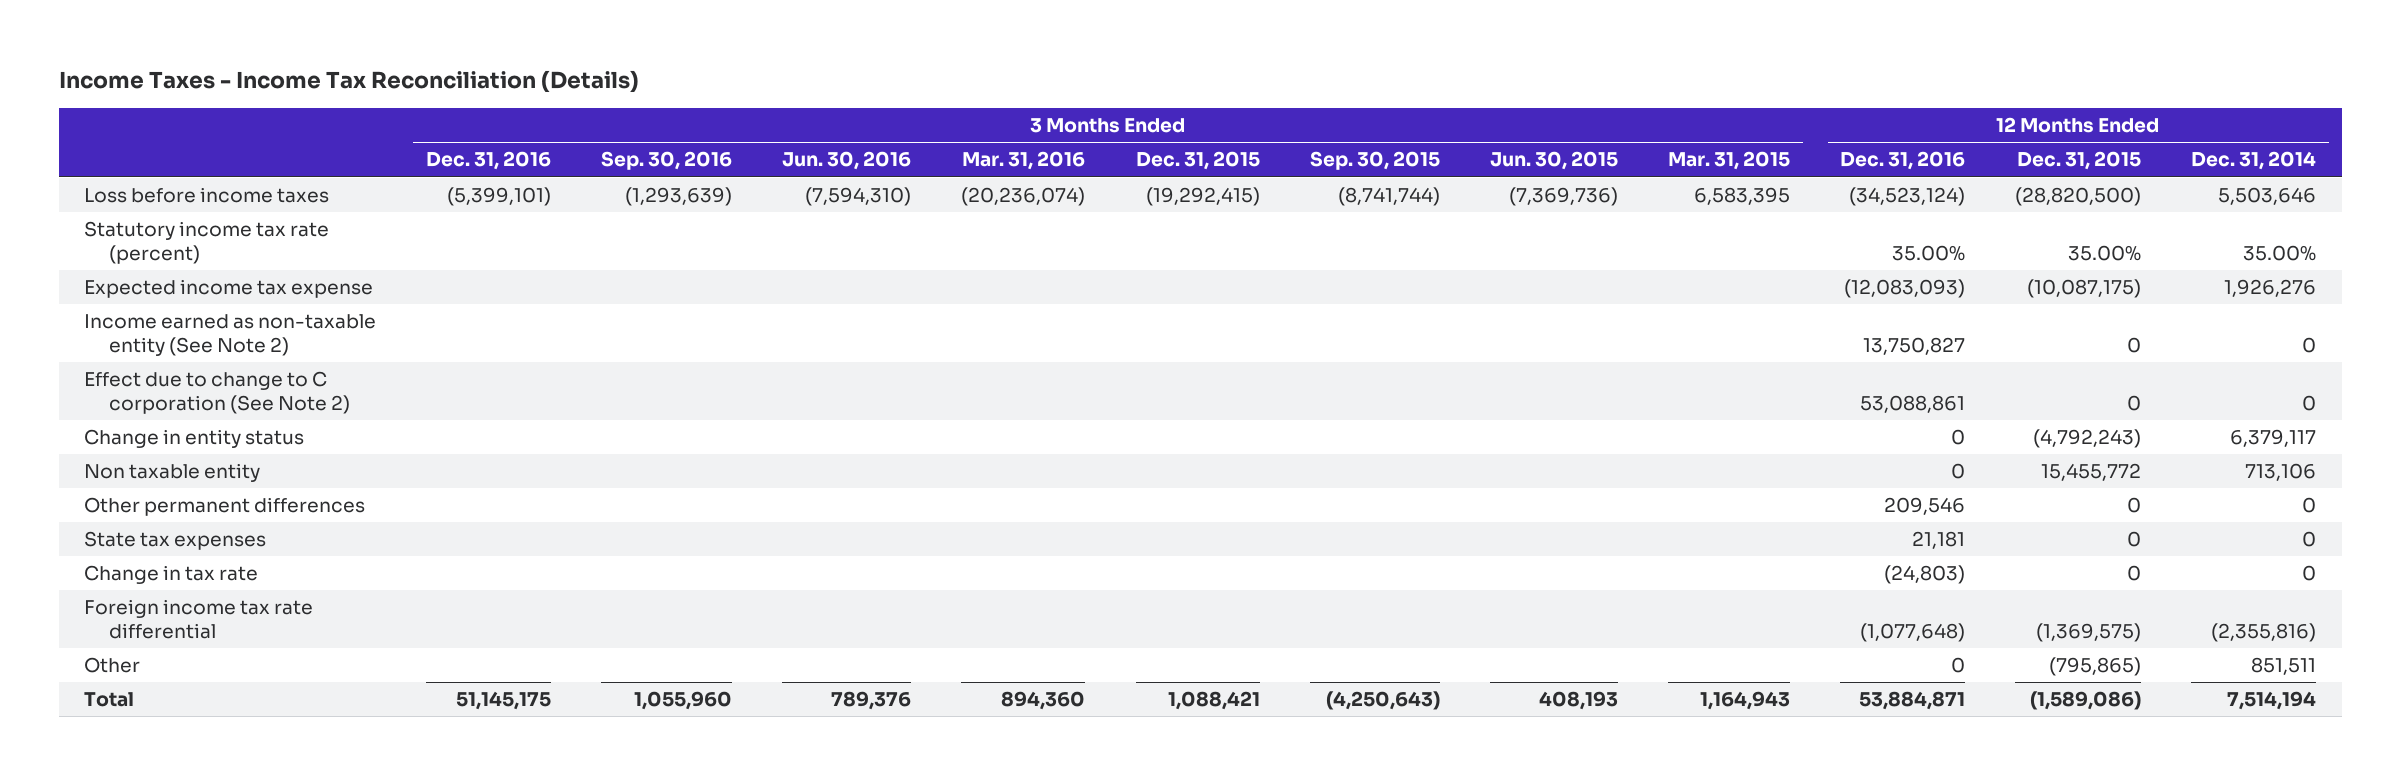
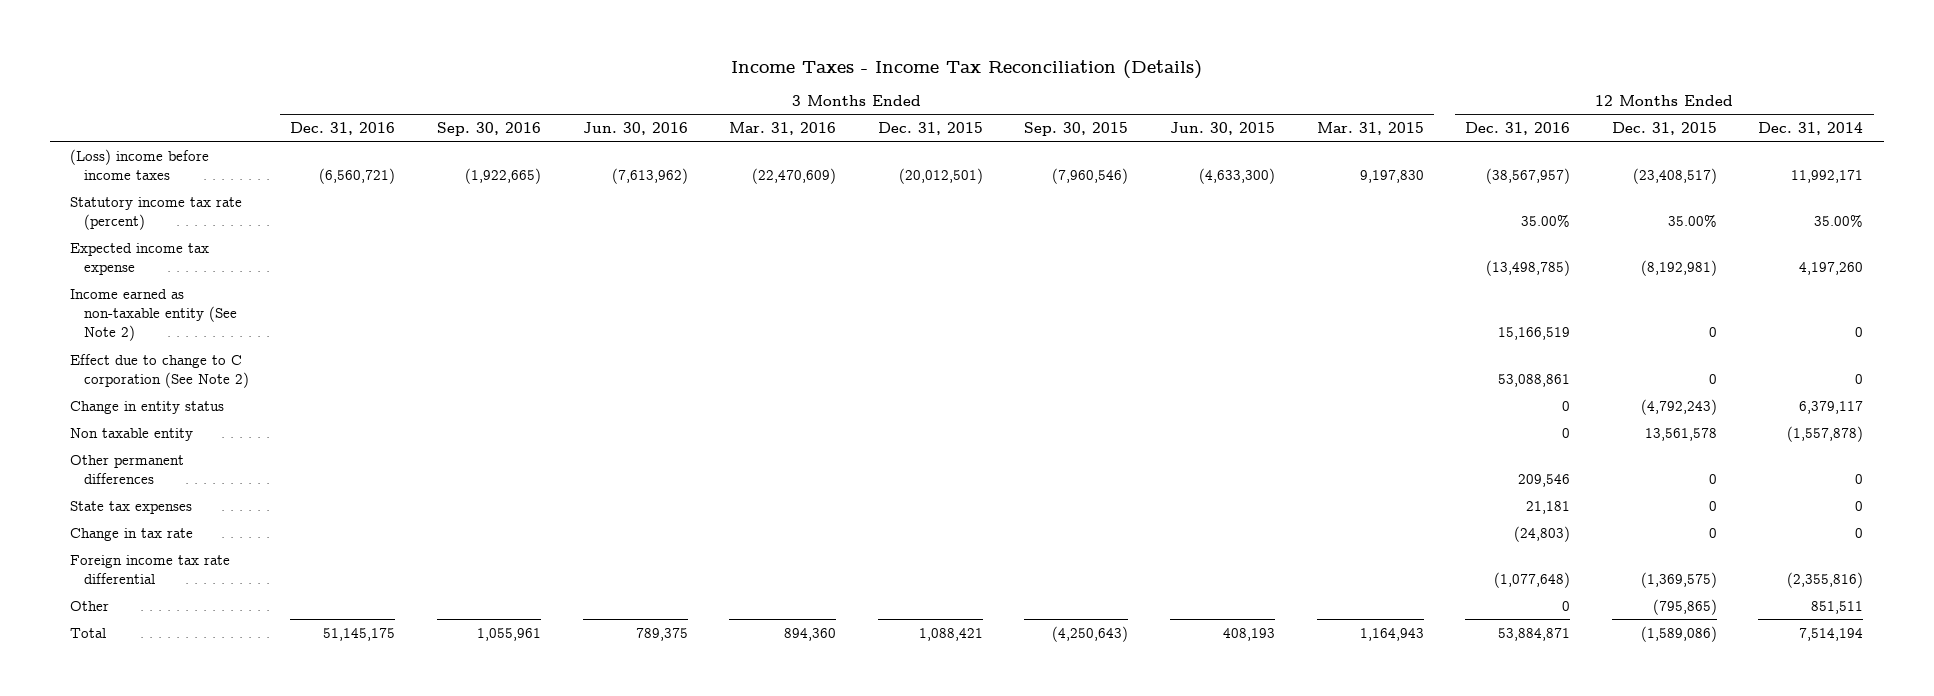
[83,187,329,204] Loss before income taxes -> [70,148,210,180] (Loss) income before income taxes
[446,187,551,207] (5,399,101) -> [319,167,396,184] (6,560,721)
[625,187,733,207] (1,293,639) -> [465,167,542,184] (1,922,665)
[805,187,912,207] (7,594,310) -> [611,167,688,184] (7,613,962)
[961,187,1086,207] (20,236,074) -> [752,167,837,184] (22,470,609)
[1145,187,1260,207] (19,292,415) -> [898,167,983,184] (20,012,501)
[1337,187,1440,207] (8,741,744) -> [1052,167,1129,184] (7,960,546)
[1508,187,1618,207] (7,369,736) -> [1199,167,1276,184] (4,633,300)
[1693,187,1790,206] 6,583,395 -> [1359,169,1424,183] 9,197,830
[1849,187,1966,207] (34,523,124) -> [1486,167,1571,184] (38,567,957)
[2015,187,2142,207] (28,820,500) -> [1632,167,1717,184] (23,408,517)
[2218,187,2317,206] 5,503,646 -> [1791,169,1864,183] 11,992,171
[1844,279,1966,299] (12,083,093) -> [1486,259,1571,276] (13,498,785)
[2027,279,2142,299] (10,087,175) -> [1640,259,1717,276] (8,192,981)
[2224,279,2317,298] 1,926,276 -> [1799,261,1864,275] 4,197,260
[1863,336,1966,355] 13,750,827 -> [1498,327,1571,341] 15,166,519
[2041,463,2142,482] 15,455,772 -> [1644,427,1717,441] 13,561,578
[2245,463,2317,482] 713,106 -> [1787,425,1864,442] (1,557,878)
[634,691,733,711] 1,055,960 -> [477,627,542,641] 1,055,961
[831,691,912,711] 789,376 -> [635,627,688,641] 789,375

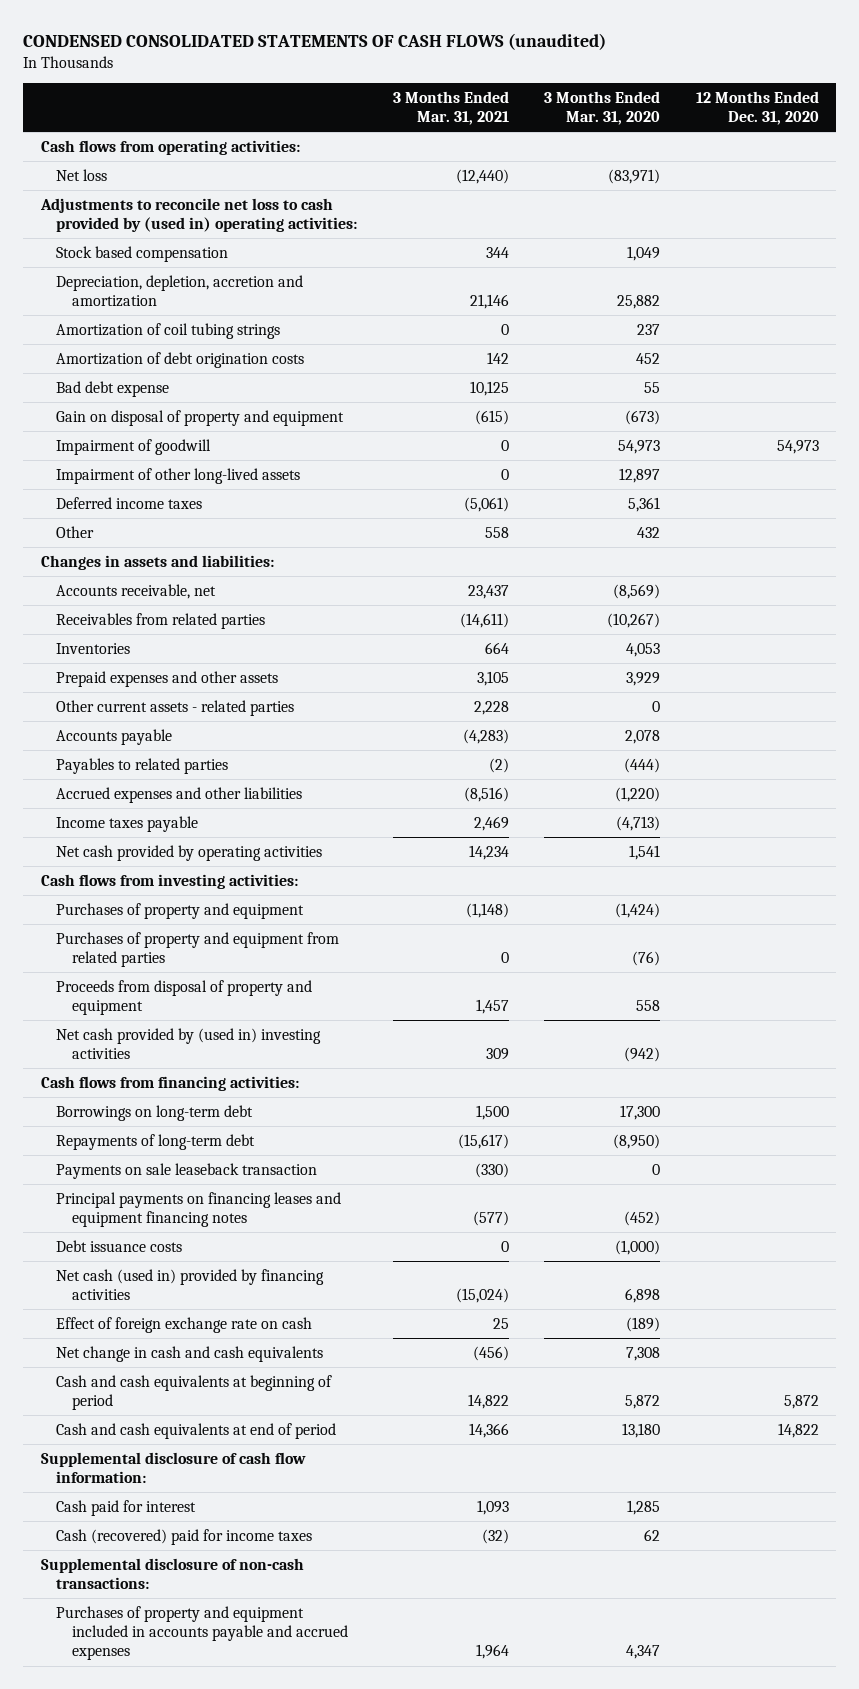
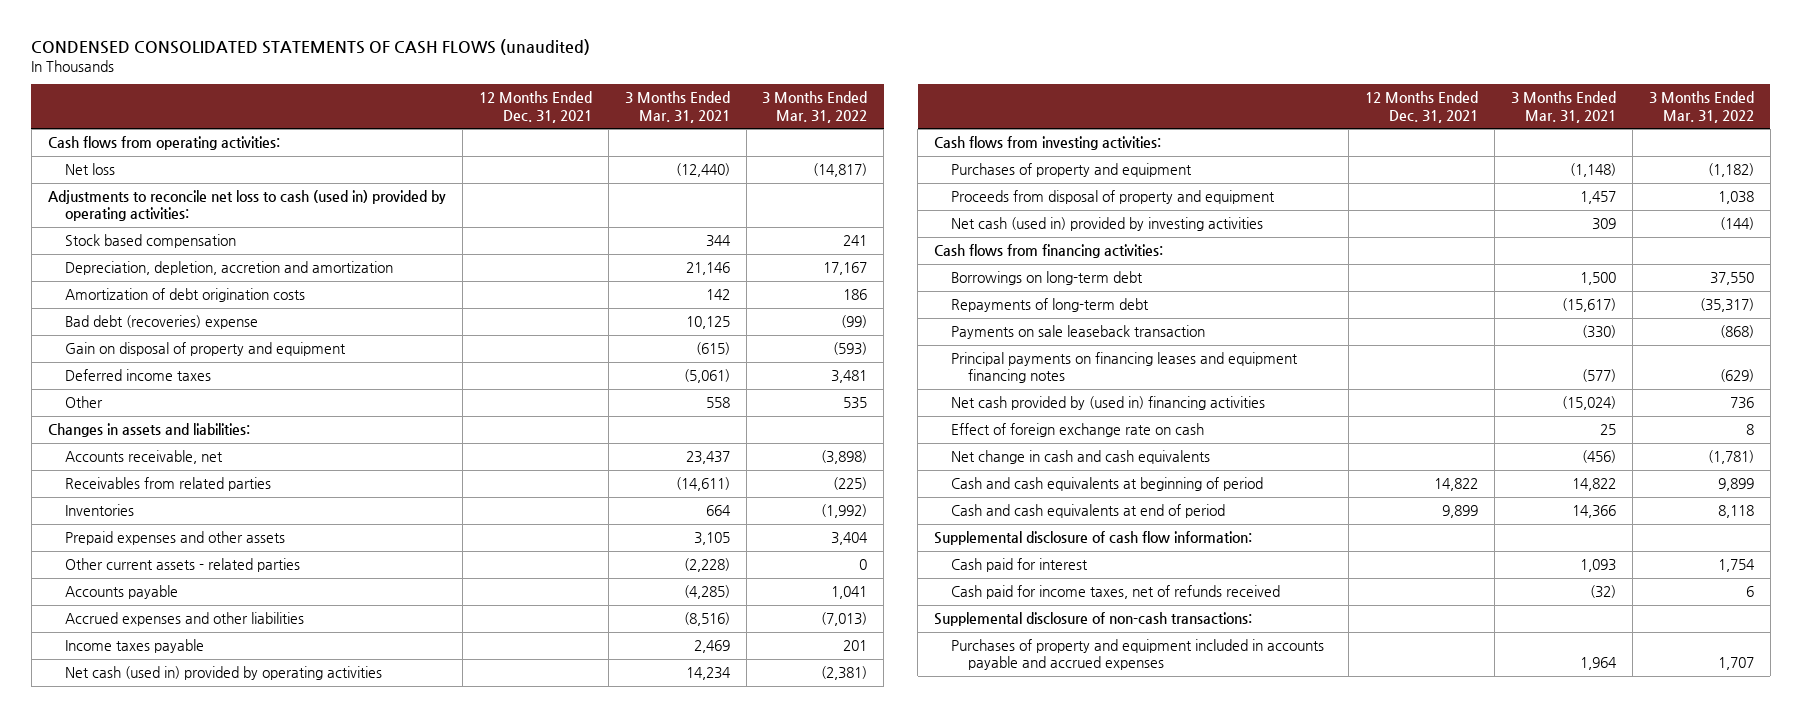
[544,90,661,126] 3 Months Ended Mar. 31, 2020 -> none
[695,90,819,126] 12 Months Ended Dec. 31, 2020 -> none
none -> [478,91,592,123] 12 Months Ended Dec. 31, 2021
none -> [762,91,868,123] 3 Months Ended Mar. 31, 2022
[39,197,358,233] Adjustments to reconcile net loss to cash provided by (used in) operating activities: -> [47,190,446,222] Adjustments to reconcile net loss to cash (used in) provided by operating activities:
[56,322,281,339] Amortization of coil tubing strings -> none
[56,380,170,397] Bad debt expense -> [64,315,258,330] Bad debt (recoveries) expense
[56,438,212,455] Impairment of goodwill -> none
[56,467,301,484] Impairment of other long-lived assets -> none
[56,757,229,774] Payables to related parties -> none
[473,700,509,715] 2,228 -> [683,558,730,573] (2,228)
[462,728,509,744] (4,283) -> [683,585,730,600] (4,285)
[56,844,323,861] Net cash provided by operating activities -> [64,666,382,681] Net cash (used in) provided by operating activities
[56,931,340,968] Purchases of property and equipment from related parties -> none
[56,1027,322,1060] Net cash provided by (used in) investing activities -> [950,217,1263,232] Net cash (used in) provided by investing activities
[56,1239,183,1252] Debt issuance costs -> none
[56,1268,325,1301] Net cash (used in) provided by financing activities -> [950,396,1265,411] Net cash provided by (used in) financing activities
[56,1528,313,1545] Cash (recovered) paid for income taxes -> [950,585,1280,600] Cash paid for income taxes, net of refunds received

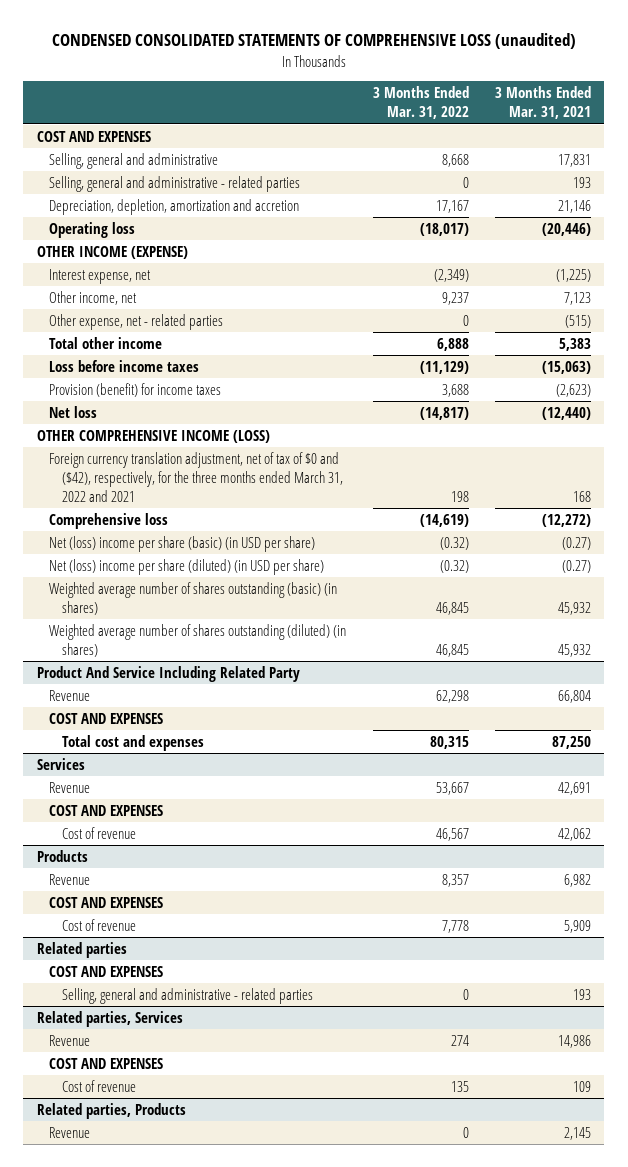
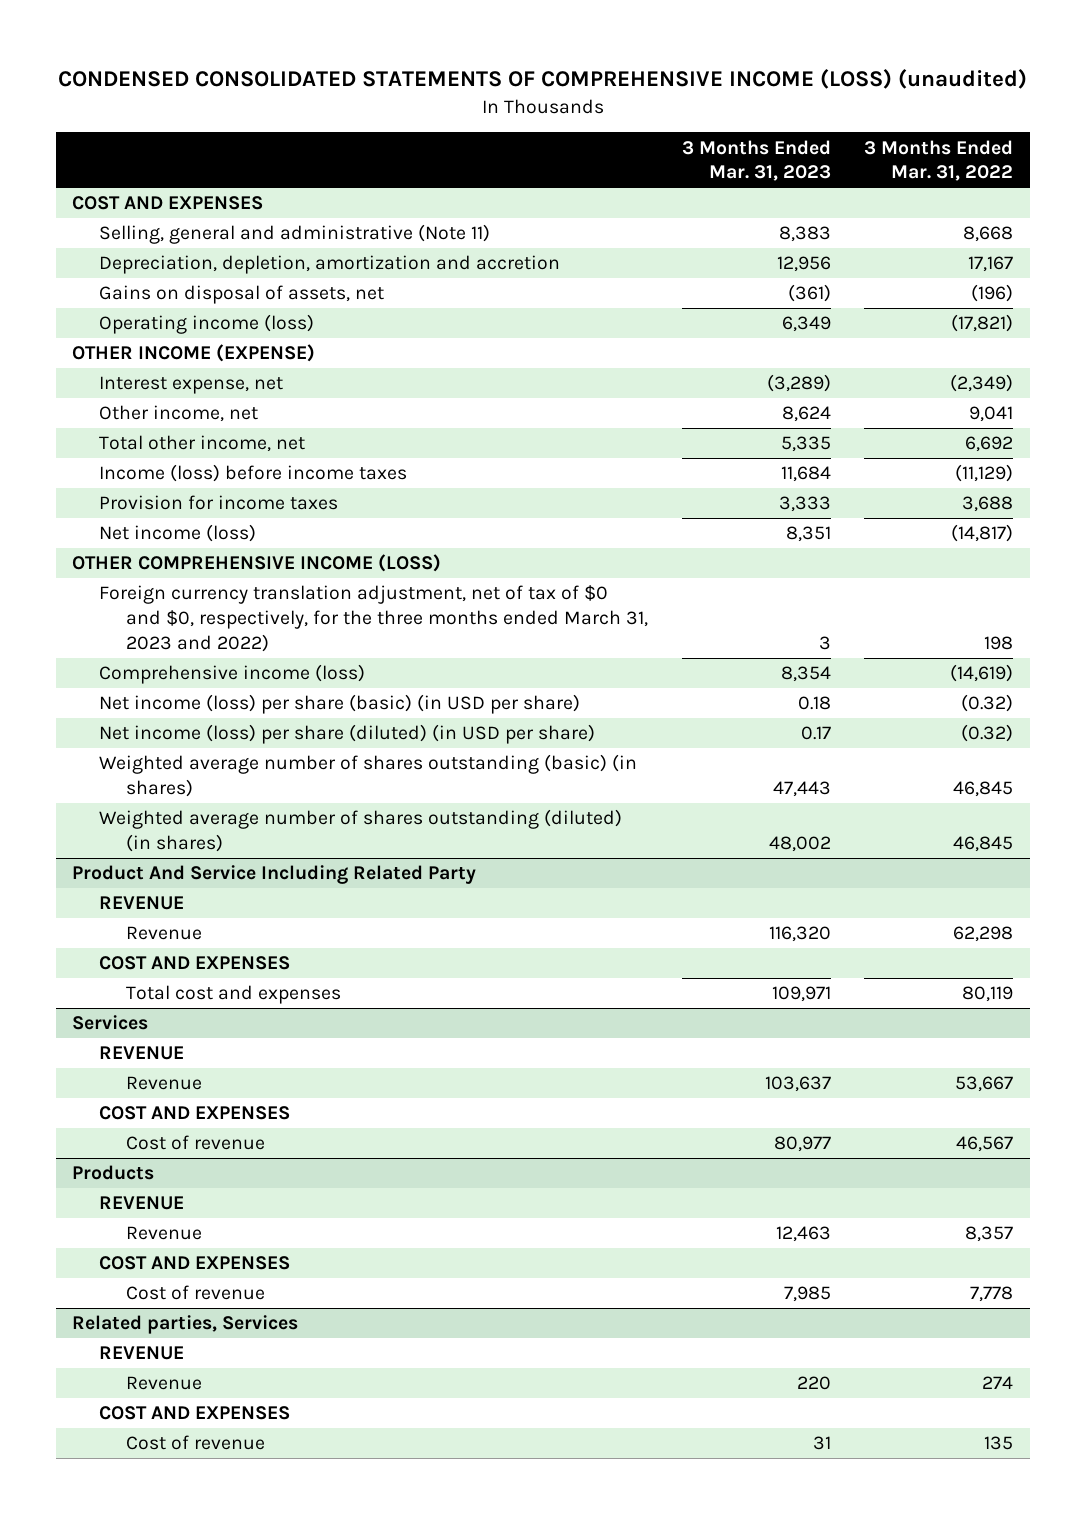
[51,33,576,50] CONDENSED CONSOLIDATED STATEMENTS OF COMPREHENSIVE LOSS (unaudited) -> [57,69,1027,90] CONDENSED CONSOLIDATED STATEMENTS OF COMPREHENSIVE INCOME (LOSS) (unaudited)
[495,86,592,120] 3 Months Ended Mar. 31, 2021 -> none
none -> [681,139,831,182] 3 Months Ended Mar. 31, 2023
[49,175,301,192] Selling, general and administrative - related parties -> none
[49,152,219,169] Selling, general and administrative -> [99,224,491,245] Selling, general and administrative (Note 11)
none -> [99,285,385,305] Gains on disposal of assets, net
[49,221,136,238] Operating loss -> [99,314,315,335] Operating income (loss)
[419,222,469,236] (18,017) -> [951,314,1014,333] (17,821)
[49,313,224,330] Other expense, net - related parties -> none
[441,291,469,305] 9,237 -> [969,406,1014,423] 9,041
[49,336,163,349] Total other income -> [99,435,306,453] Total other income, net
[436,337,469,351] 6,888 -> [965,436,1014,453] 6,692
[49,359,200,372] Loss before income taxes -> [99,464,408,483] Income (loss) before income taxes
[49,382,222,397] Provision (benefit) for income taxes -> [99,495,339,511] Provision for income taxes
[49,405,98,418] Net loss -> [99,524,257,543] Net income (loss)
[49,451,344,503] Foreign currency translation adjustment, net of tax of $0 and ($42), respectively, for the three months ended March 31, 2022 and 2021 -> [99,585,648,652] Foreign currency translation adjustment, net of tax of $0 and $0, respectively, for the three months ended March 31, 2023 and 2022)
[49,512,169,529] Comprehensive loss -> [99,664,366,685] Comprehensive income (loss)
[49,535,316,552] Net (loss) income per share (basic) (in USD per share) -> [99,694,581,715] Net income (loss) per share (basic) (in USD per share)
[49,558,325,575] Net (loss) income per share (diluted) (in USD per share) -> [99,724,596,745] Net income (loss) per share (diluted) (in USD per share)
none -> [99,896,185,911] REVENUE
[429,735,469,749] 80,315 -> [962,986,1014,1003] 80,119
none -> [99,1046,185,1061] REVENUE
none -> [99,1196,185,1211] REVENUE
[36,941,127,958] Related parties -> none
[49,965,164,977] COST AND EXPENSES -> none
[62,987,314,1004] Selling, general and administrative - related parties -> none
none -> [99,1346,185,1361] REVENUE
[36,1102,186,1119] Related parties, Products -> none
[49,1126,91,1138] Revenue -> none

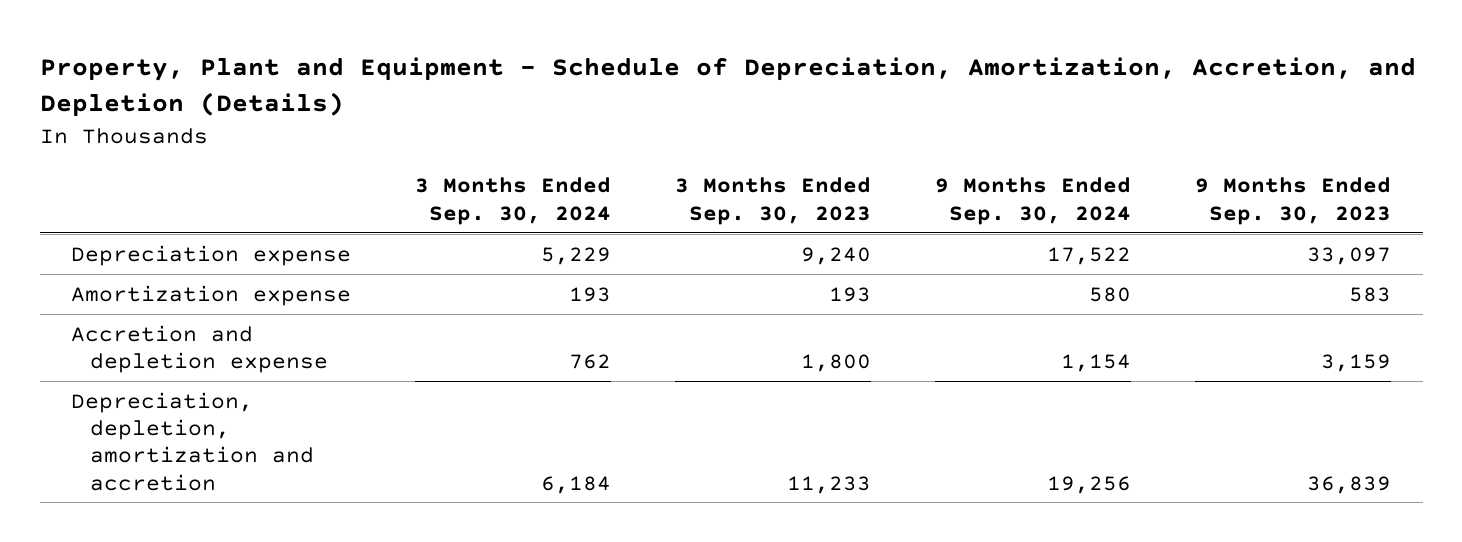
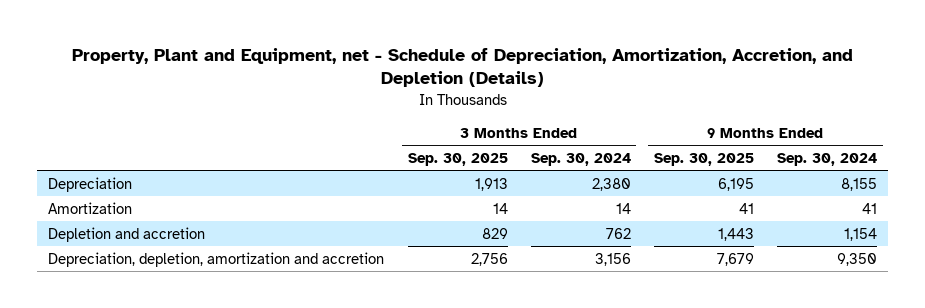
[39,57,1416,118] Property, Plant and Equipment - Schedule of Depreciation, Amortization, Accretion, and Depletion (Details) -> [71,47,853,88] Property, Plant and Equipment, net - Schedule of Depreciation, Amortization, Accretion, and Depletion (Details)
[675,177,872,225] 3 Months Ended Sep. 30, 2023 -> none
[1194,177,1391,225] 9 Months Ended Sep. 30, 2023 -> none
none -> [407,152,508,166] Sep. 30, 2025
none -> [653,152,754,166] Sep. 30, 2025
[71,244,352,266] Depreciation expense -> [48,176,133,192] Depreciation
[541,246,612,265] 5,229 -> [591,177,631,191] 2,380
[1046,246,1131,265] 17,522 -> [840,177,877,191] 8,155
[71,284,352,306] Amortization expense -> [48,201,133,214] Amortization
[569,286,612,302] 193 -> [615,202,631,214] 14
[1088,286,1131,302] 580 -> [861,202,877,214] 41
[71,324,329,373] Accretion and depletion expense -> [48,226,206,242] Depletion and accretion
[541,475,612,494] 6,184 -> [594,252,631,266] 3,156
[1046,475,1131,494] 19,256 -> [836,252,877,266] 9,350

